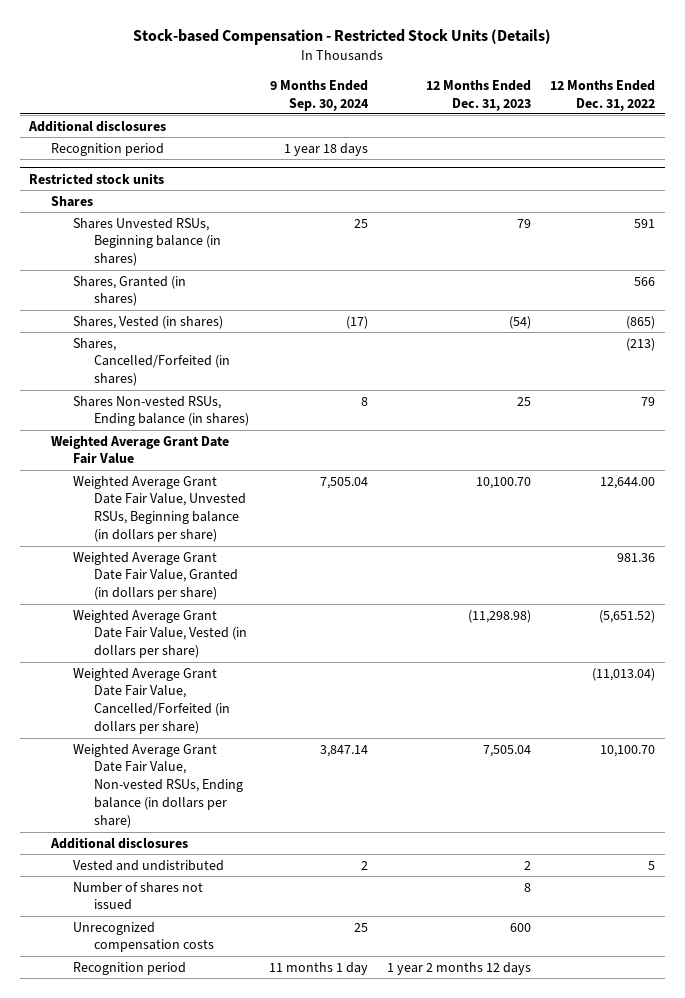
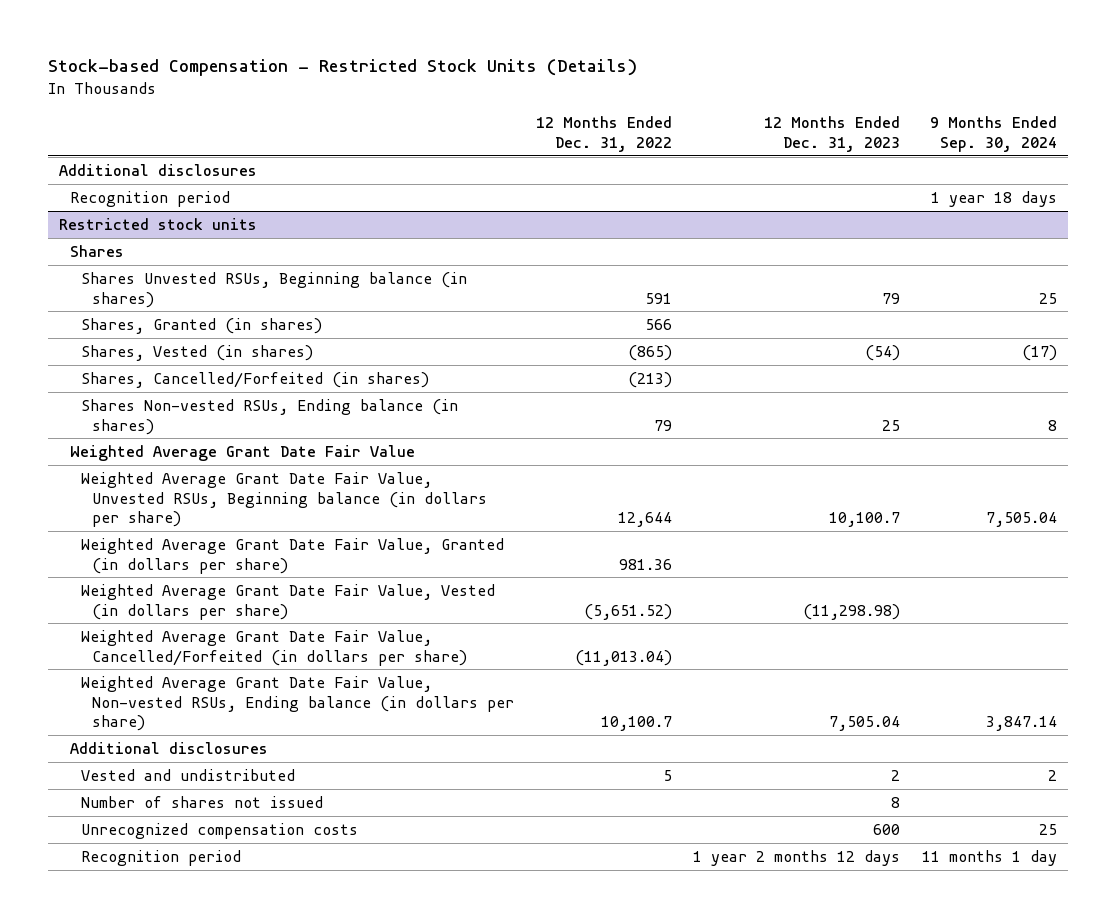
[476,476,532,489] 10,100.70 -> [829,512,901,528] 10,100.7
[600,476,656,489] 12,644.00 -> [617,512,672,528] 12,644
[600,744,656,757] 10,100.70 -> [600,716,672,732] 10,100.7

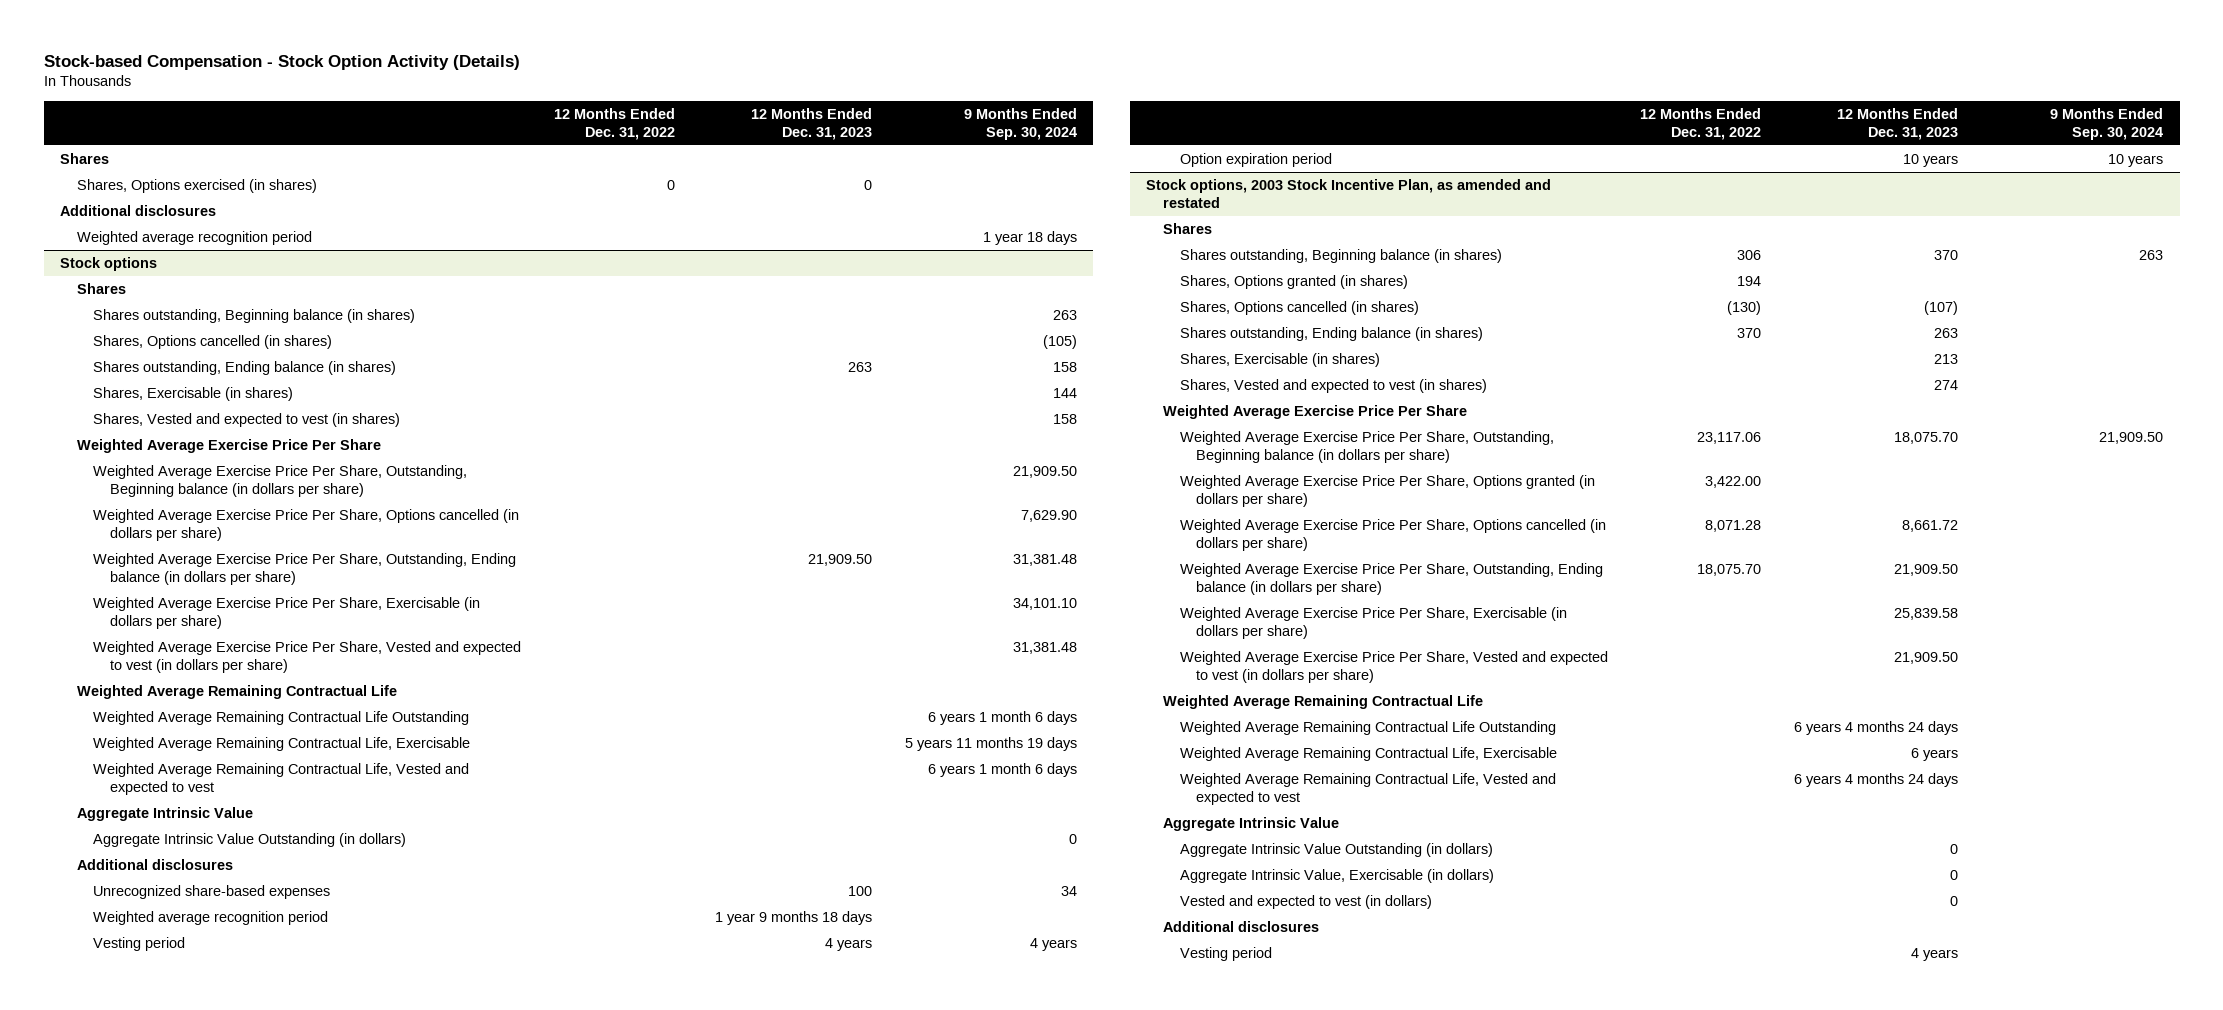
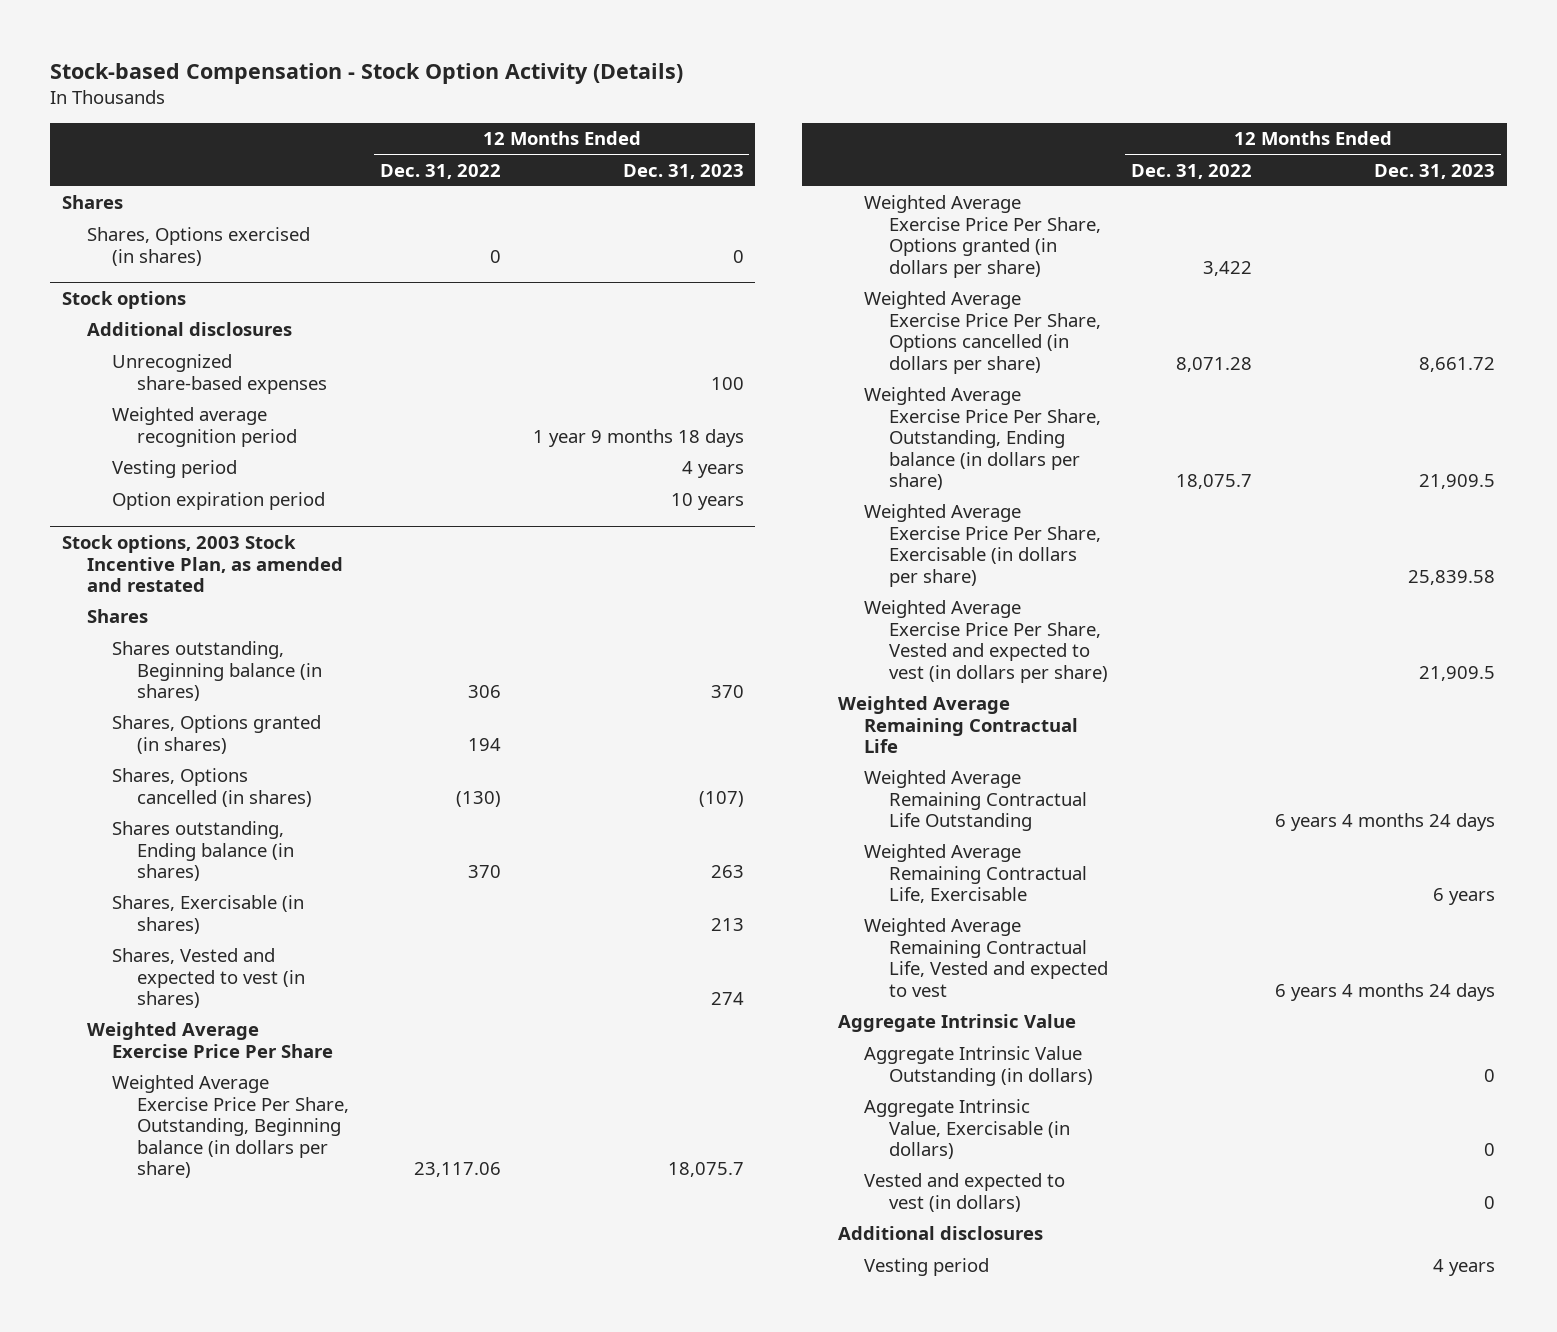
[964,108,1078,140] 9 Months Ended Sep. 30, 2024 -> none
[60,205,217,217] Additional disclosures -> none
[76,231,312,246] Weighted average recognition period -> none
[76,283,126,295] Shares -> none
[93,309,416,324] Shares outstanding, Beginning balance (in shares) -> none
[93,335,333,350] Shares, Options cancelled (in shares) -> none
[93,361,397,376] Shares outstanding, Ending balance (in shares) -> none
[93,387,294,402] Shares, Exercisable (in shares) -> none
[93,413,401,428] Shares, Vested and expected to vest (in shares) -> none
[76,439,381,454] Weighted Average Exercise Price Per Share -> none
[93,465,468,497] Weighted Average Exercise Price Per Share, Outstanding, Beginning balance (in dollars per share) -> none
[93,509,520,541] Weighted Average Exercise Price Per Share, Options cancelled (in dollars per share) -> none
[93,553,517,585] Weighted Average Exercise Price Per Share, Outstanding, Ending balance (in dollars per share) -> none
[93,597,481,629] Weighted Average Exercise Price Per Share, Exercisable (in dollars per share) -> none
[93,641,522,673] Weighted Average Exercise Price Per Share, Vested and expected to vest (in dollars per share) -> none
[76,685,397,700] Weighted Average Remaining Contractual Life -> none
[93,711,470,726] Weighted Average Remaining Contractual Life Outstanding -> none
[93,737,471,752] Weighted Average Remaining Contractual Life, Exercisable -> none
[93,763,470,795] Weighted Average Remaining Contractual Life, Vested and expected to vest -> none
[76,807,253,822] Aggregate Intrinsic Value -> none
[93,833,407,848] Aggregate Intrinsic Value Outstanding (in dollars) -> none
[1894,432,1959,445] 18,075.70 -> [667,1162,744,1178] 18,075.7
[1705,476,1762,489] 3,422.00 -> [1202,260,1252,276] 3,422
[1697,564,1762,577] 18,075.70 -> [1175,474,1252,490] 18,075.7
[1894,564,1959,577] 21,909.50 -> [1418,474,1495,490] 21,909.5
[1894,652,1959,665] 21,909.50 -> [1418,665,1495,681] 21,909.5

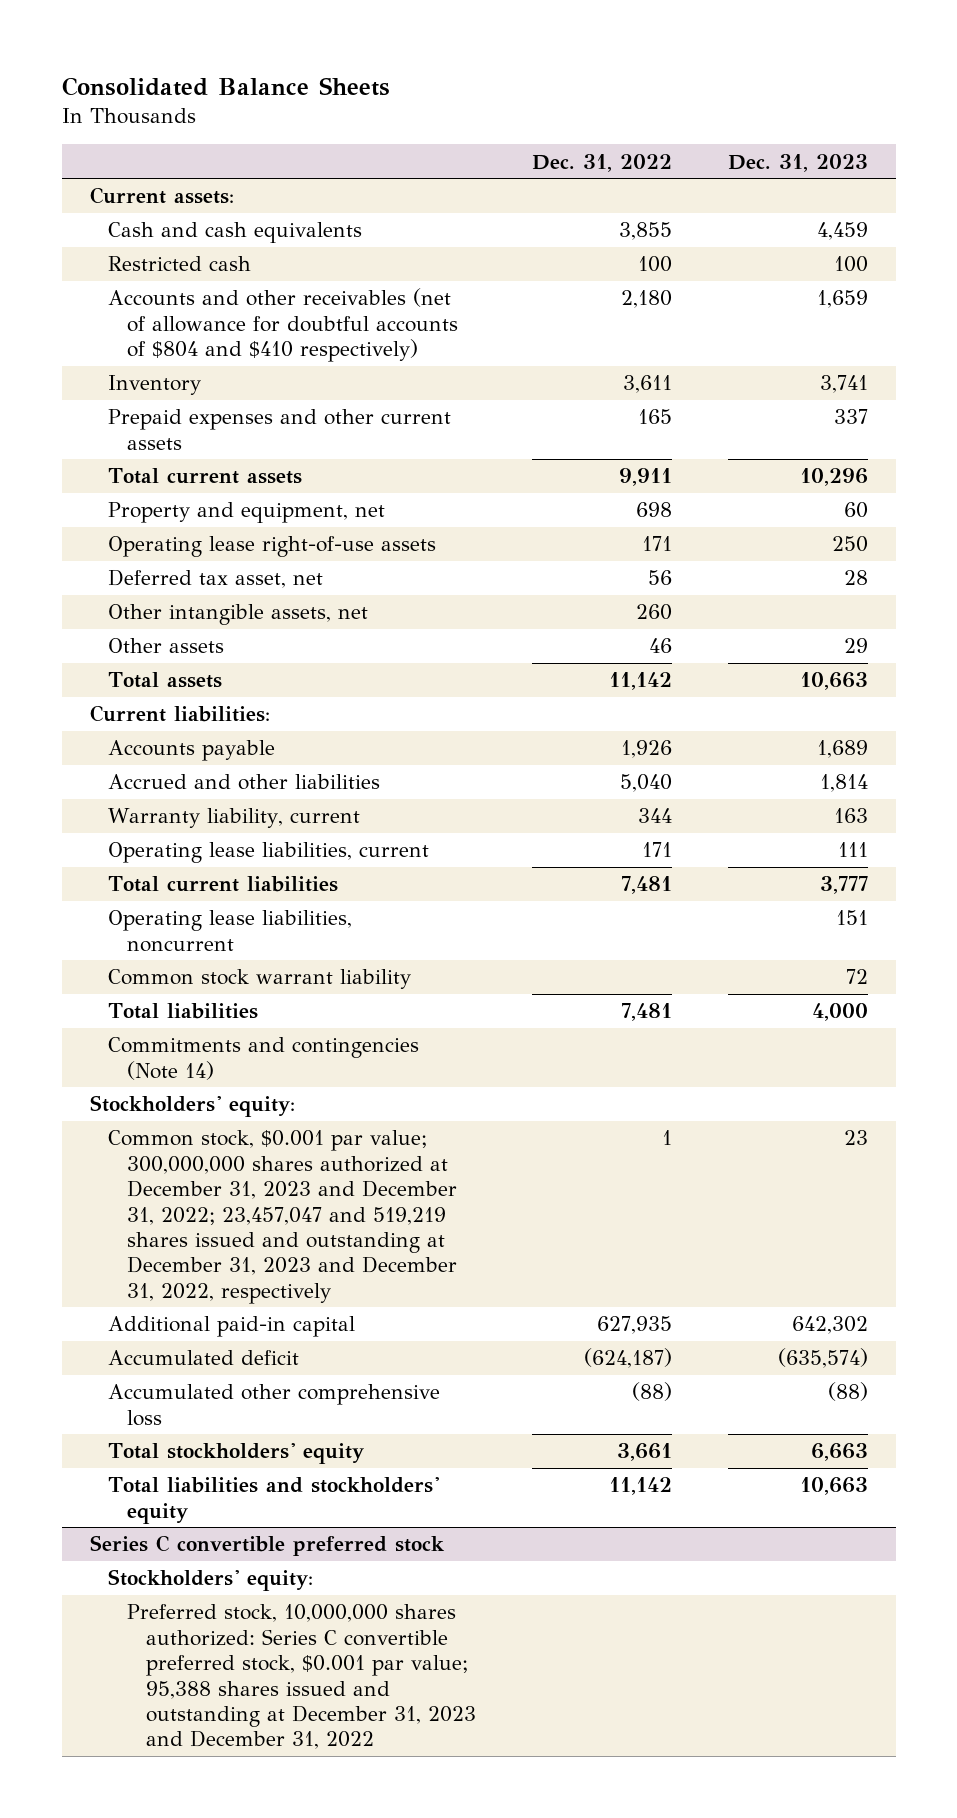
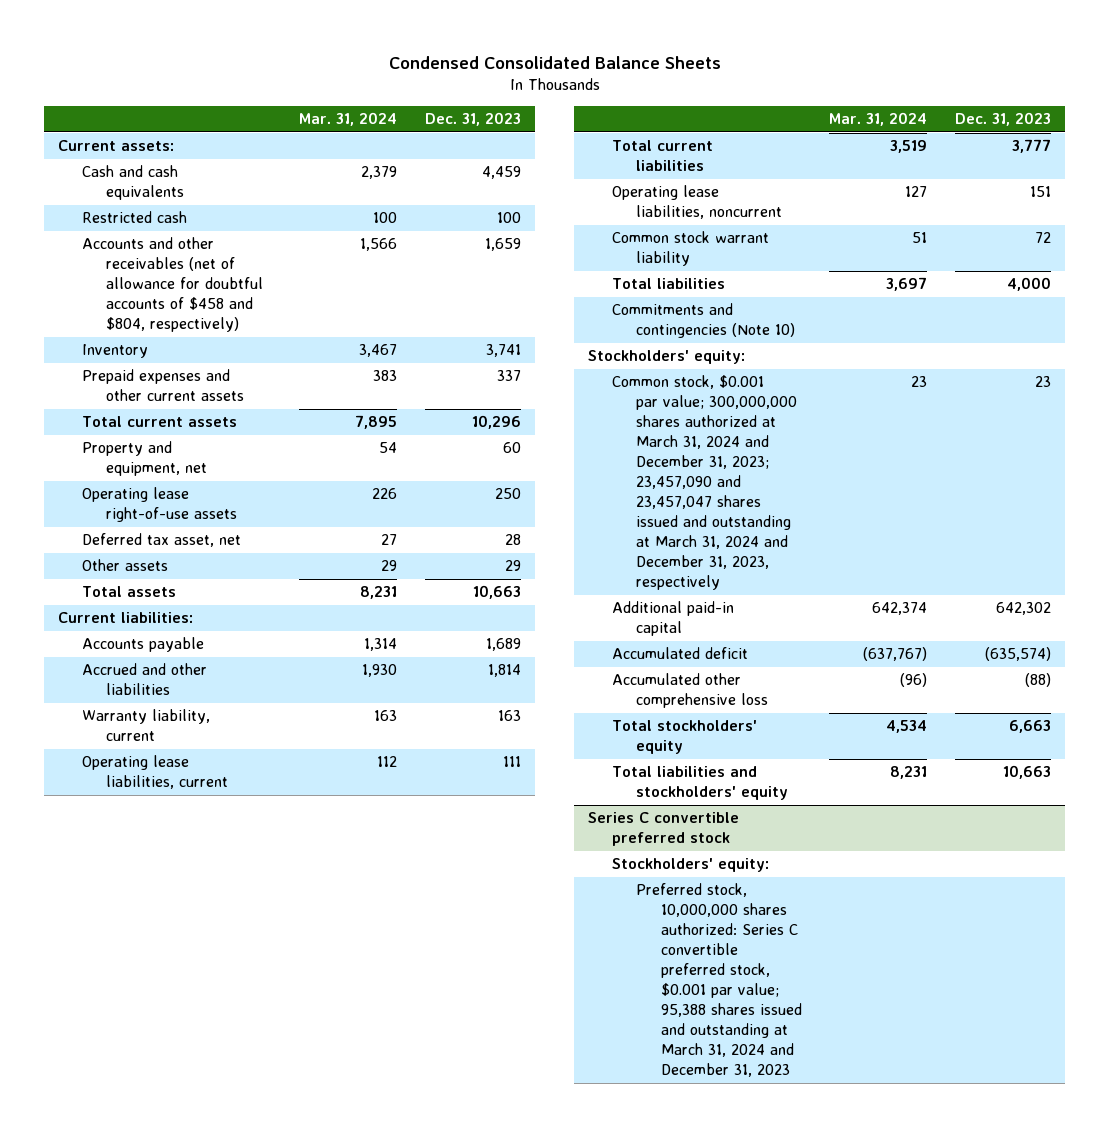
[61,76,390,96] Consolidated Balance Sheets -> [388,55,721,69] Condensed Consolidated Balance Sheets
[531,153,672,172] Dec. 31, 2022 -> none
none -> [299,112,398,127] Mar. 31, 2024
[108,288,459,363] Accounts and other receivables (net of allowance for doubtful accounts of $804 and $410 respectively) -> [82,237,264,333] Accounts and other receivables (net of allowance for doubtful accounts of $458 and $804, respectively)
[108,604,369,626] Other intangible assets, net -> none
[108,1037,420,1080] Commitments and contingencies (Note 14) -> [612,303,796,339] Commitments and contingencies (Note 10)
[108,1130,458,1304] Common stock, $0.001 par value; 300,000,000 shares authorized at December 31, 2023 and December 31, 2022; 23,457,047 and 519,219 shares issued and outstanding at December 31, 2023 and December 31, 2022, respectively -> [612,375,798,591] Common stock, $0.001 par value; 300,000,000 shares authorized at March 31, 2024 and December 31, 2023; 23,457,090 and 23,457,047 shares issued and outstanding at March 31, 2024 and December 31, 2023, respectively
[127,1604,476,1750] Preferred stock, 10,000,000 shares authorized: Series C convertible preferred stock, $0.001 par value; 95,388 shares issued and outstanding at December 31, 2023 and December 31, 2022 -> [636,883,802,1078] Preferred stock, 10,000,000 shares authorized: Series C convertible preferred stock, $0.001 par value; 95,388 shares issued and outstanding at March 31, 2024 and December 31, 2023

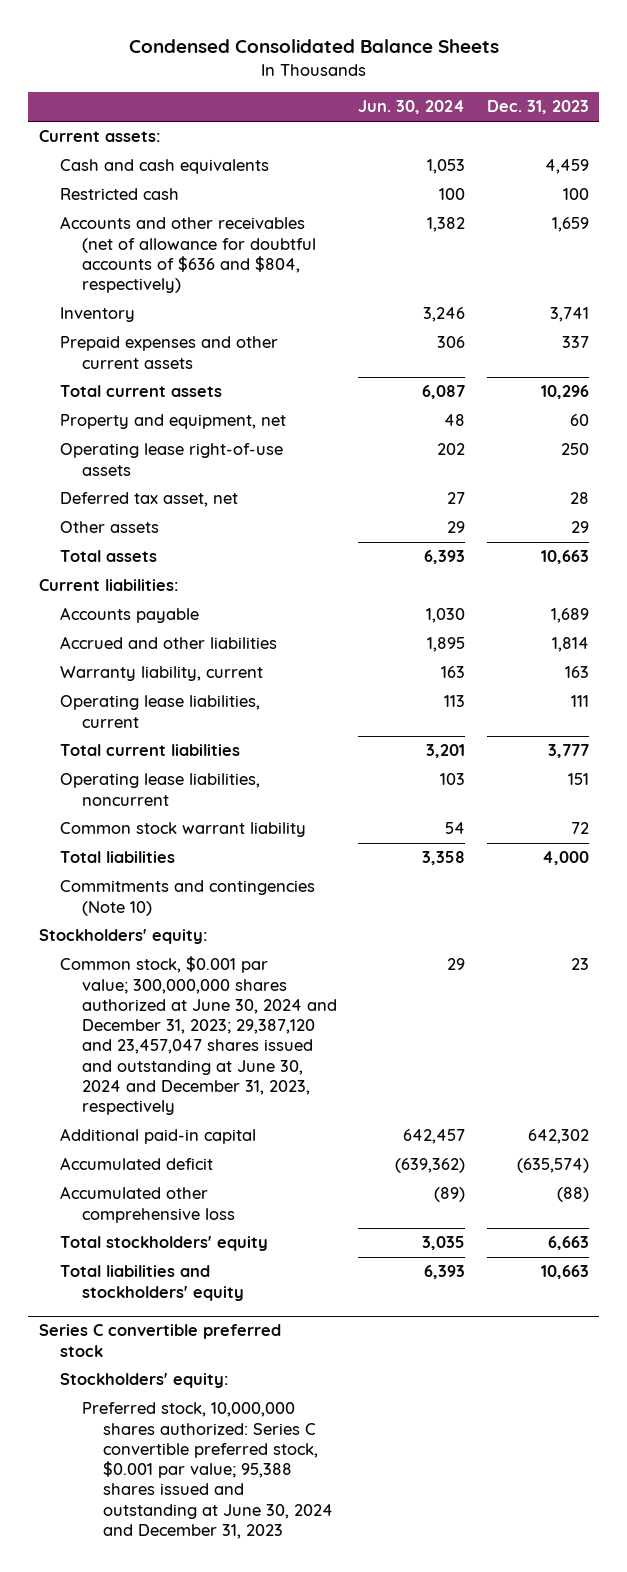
[299,112,398,127] Mar. 31, 2024 -> none
none -> [358,100,466,115] Jun. 30, 2024
[82,237,264,333] Accounts and other receivables (net of allowance for doubtful accounts of $458 and $804, respectively) -> [60,216,316,294] Accounts and other receivables (net of allowance for doubtful accounts of $636 and $804, respectively)
[612,375,798,591] Common stock, $0.001 par value; 300,000,000 shares authorized at March 31, 2024 and December 31, 2023; 23,457,090 and 23,457,047 shares issued and outstanding at March 31, 2024 and December 31, 2023, respectively -> [60,956,337,1115] Common stock, $0.001 par value; 300,000,000 shares authorized at June 30, 2024 and December 31, 2023; 29,387,120 and 23,457,047 shares issued and outstanding at June 30, 2024 and December 31, 2023, respectively
[636,883,802,1078] Preferred stock, 10,000,000 shares authorized: Series C convertible preferred stock, $0.001 par value; 95,388 shares issued and outstanding at March 31, 2024 and December 31, 2023 -> [81,1402,334,1539] Preferred stock, 10,000,000 shares authorized: Series C convertible preferred stock, $0.001 par value; 95,388 shares issued and outstanding at June 30, 2024 and December 31, 2023

